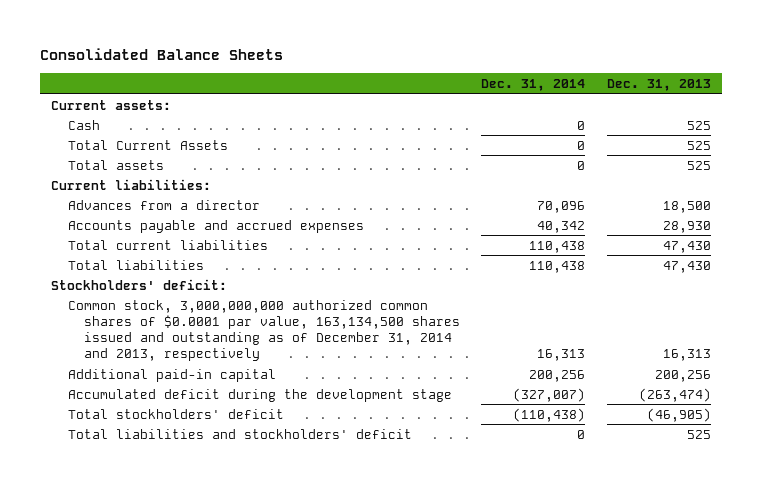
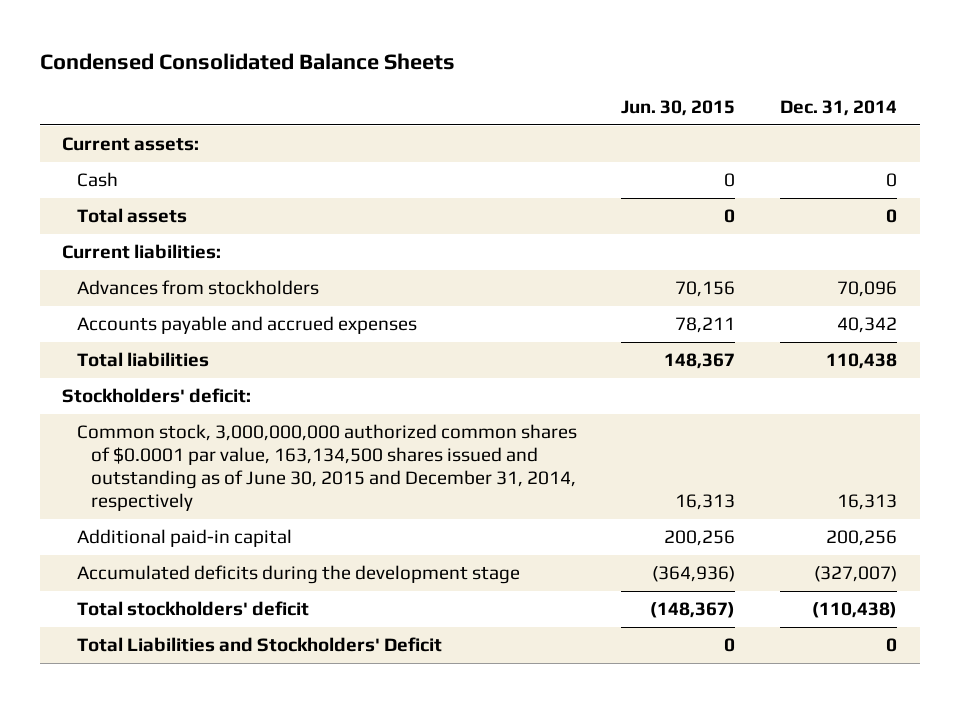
[40,48,284,61] Consolidated Balance Sheets -> [39,53,455,71] Condensed Consolidated Balance Sheets
[607,78,712,91] Dec. 31, 2013 -> none
none -> [621,99,736,116] Jun. 30, 2015
[67,139,228,150] Total Current Assets -> none
[67,199,260,210] Advances from a director -> [76,280,319,296] Advances from stockholders
[67,239,268,250] Total current liabilities -> none
[67,299,460,362] Common stock, 3,000,000,000 authorized common shares of $0.0001 par value, 163,134,500 shares issued and outstanding as of December 31, 2014 and 2013, respectively -> [76,424,577,512] Common stock, 3,000,000,000 authorized common shares of $0.0001 par value, 163,134,500 shares issued and outstanding as of June 30, 2015 and December 31, 2014, respectively
[67,388,452,402] Accumulated deficit during the development stage -> [76,565,520,585] Accumulated deficits during the development stage
[67,428,412,439] Total liabilities and stockholders' deficit -> [76,637,442,653] Total Liabilities and Stockholders' Deficit

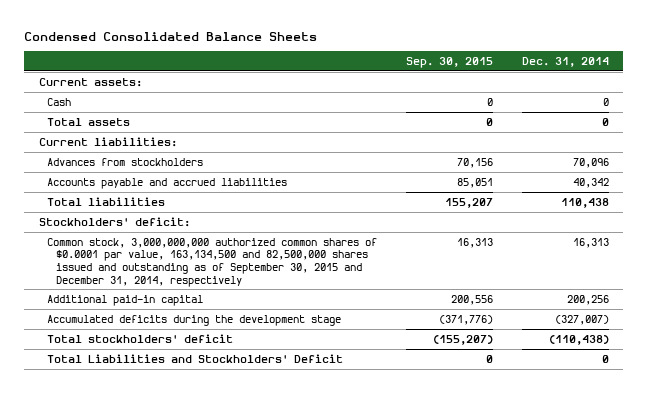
[621,99,736,116] Jun. 30, 2015 -> none
none -> [405,56,493,68] Sep. 30, 2015
[76,316,417,335] Accounts payable and accrued expenses -> [47,177,288,189] Accounts payable and accrued liabilities
[76,424,577,512] Common stock, 3,000,000,000 authorized common shares of $0.0001 par value, 163,134,500 shares issued and outstanding as of June 30, 2015 and December 31, 2014, respectively -> [47,237,378,287] Common stock, 3,000,000,000 authorized common shares of $0.0001 par value, 163,134,500 and 82,500,000 shares issued and outstanding as of September 30, 2015 and December 31, 2014, respectively

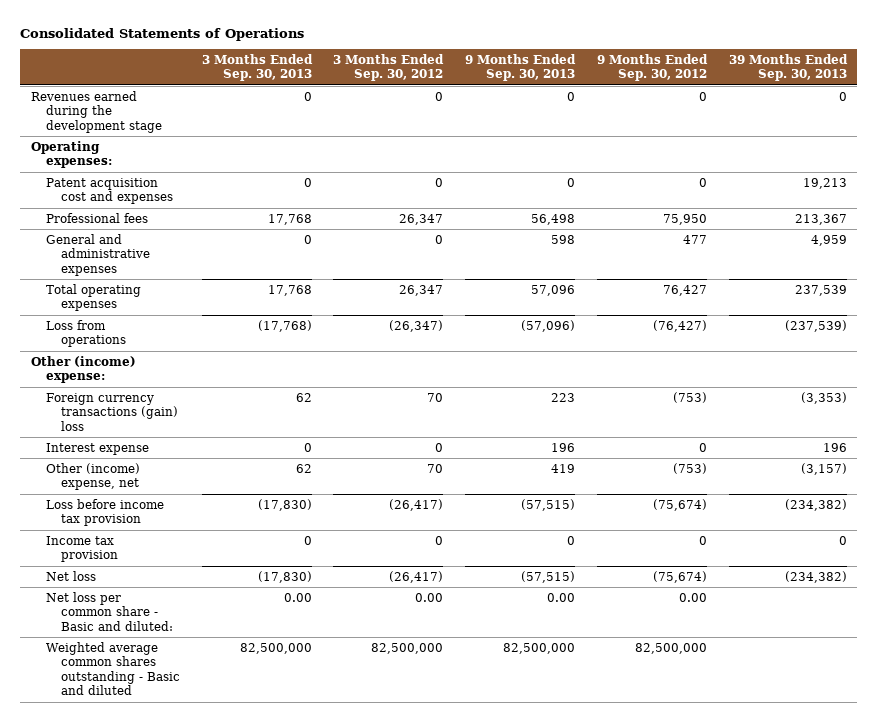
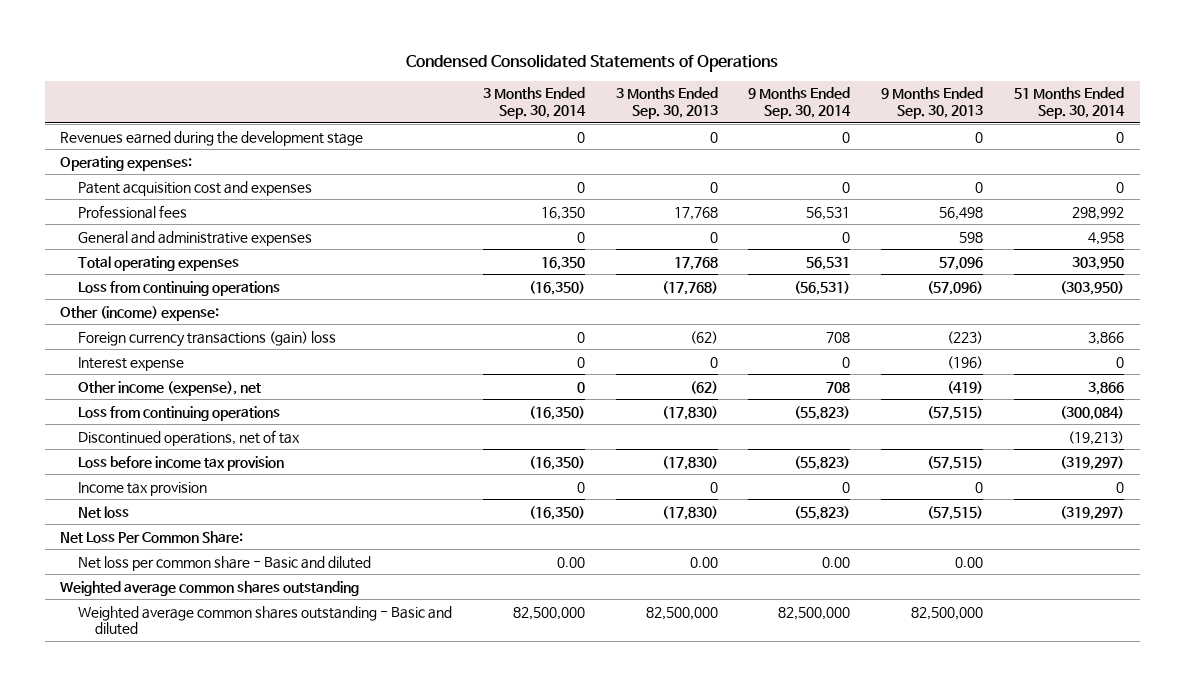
[19,27,304,41] Consolidated Statements of Operations -> [406,53,779,72] Condensed Consolidated Statements of Operations
[333,53,445,82] 3 Months Ended Sep. 30, 2012 -> none
[596,53,708,82] 9 Months Ended Sep. 30, 2012 -> none
[728,53,848,82] 39 Months Ended Sep. 30, 2013 -> none
none -> [482,87,586,120] 3 Months Ended Sep. 30, 2014
none -> [748,87,852,120] 9 Months Ended Sep. 30, 2014
none -> [1014,87,1126,120] 51 Months Ended Sep. 30, 2014
[45,319,126,348] Loss from operations -> [77,280,280,296] Loss from continuing operations
[295,392,312,402] 62 -> [689,330,718,344] (62)
[551,392,576,402] 223 -> [947,330,984,344] (223)
[551,442,576,452] 196 -> [947,355,984,369] (196)
[45,462,140,491] Other (income) expense, net -> [77,380,261,396] Other income (expense), net
[295,463,312,473] 62 -> [689,380,718,394] (62)
[551,463,576,473] 419 -> [947,380,984,394] (419)
none -> [77,405,280,421] Loss from continuing operations
none -> [77,429,300,446] Discontinued operations, net of tax
none -> [60,530,244,543] Net Loss Per Common Share:
[45,591,173,631] Net loss per common share - Basic and diluted: -> [77,555,371,571] Net loss per common share - Basic and diluted
none -> [60,580,360,596] Weighted average common shares outstanding

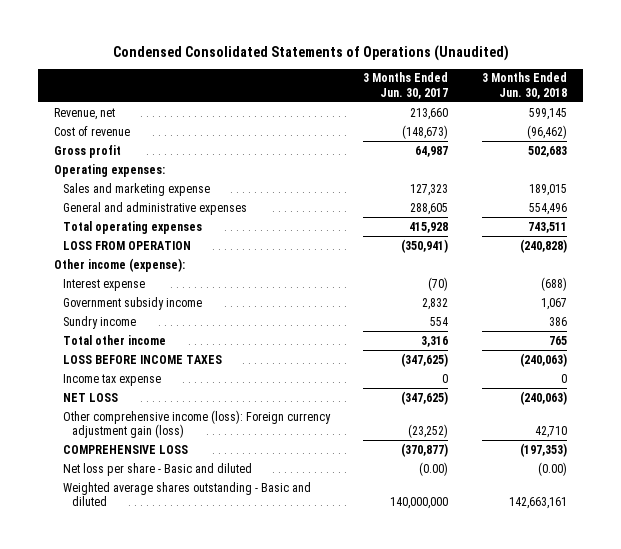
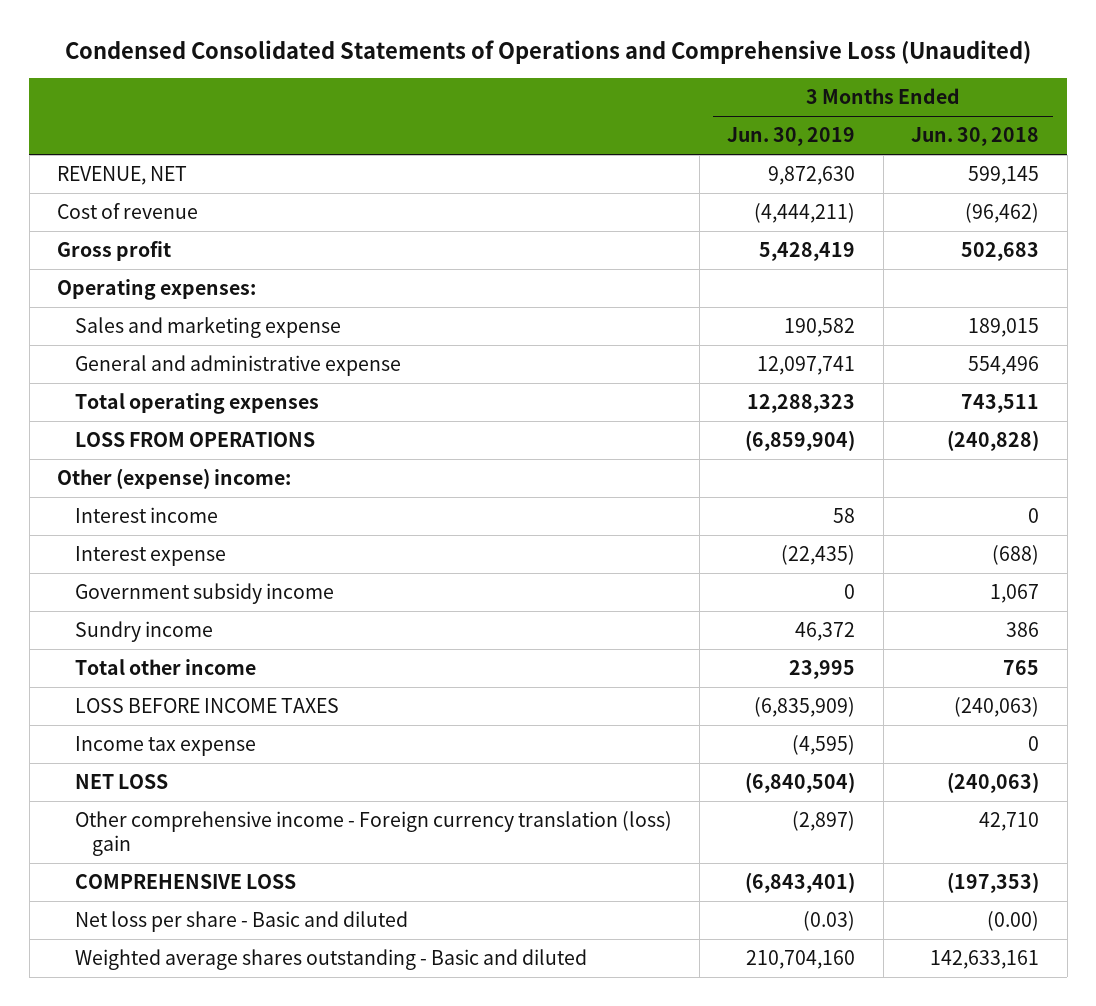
[112,44,509,61] Condensed Consolidated Statements of Operations (Unaudited) -> [65,40,1032,65] Condensed Consolidated Statements of Operations and Comprehensive Loss (Unaudited)
[363,72,449,99] 3 Months Ended Jun. 30, 2017 -> none
none -> [727,127,856,147] Jun. 30, 2019
[54,107,116,120] Revenue, net -> [57,166,188,186] REVENUE, NET
[63,201,248,215] General and administrative expenses -> [74,355,401,377] General and administrative expense
[63,240,192,250] LOSS FROM OPERATION -> [74,432,315,448] LOSS FROM OPERATIONS
[54,257,186,272] Other income (expense): -> [57,468,292,490] Other (expense) income:
none -> [74,507,218,524] Interest income
[63,409,332,439] Other comprehensive income (loss): Foreign currency adjustment gain (loss) -> [74,811,672,856] Other comprehensive income - Foreign currency translation (loss) gain
[508,497,567,510] 142,663,161 -> [930,950,1040,970] 142,633,161

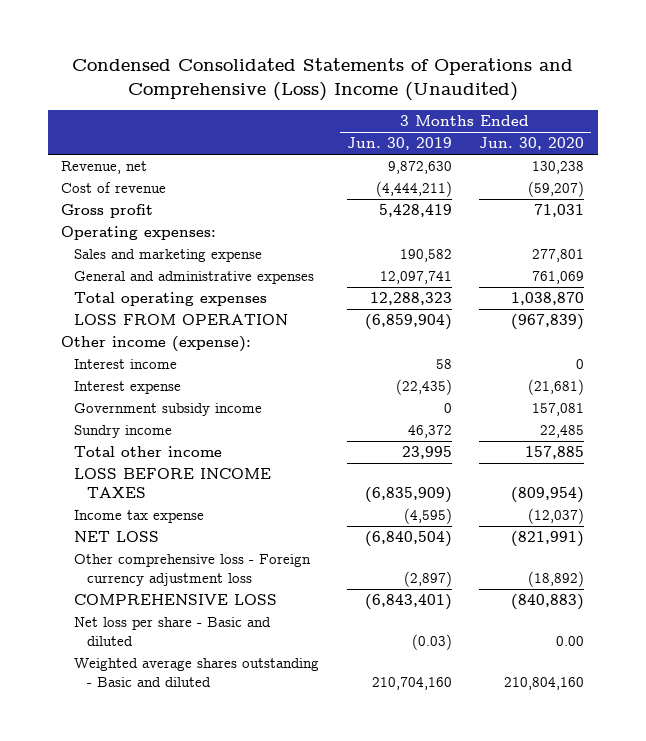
[65,40,1032,65] Condensed Consolidated Statements of Operations and Comprehensive Loss (Unaudited) -> [71,58,573,101] Condensed Consolidated Statements of Operations and Comprehensive (Loss) Income (Unaudited)
[911,127,1040,147] Jun. 30, 2018 -> none
none -> [479,137,585,151] Jun. 30, 2020
[57,166,188,186] REVENUE, NET -> [61,161,148,175] Revenue, net
[74,355,401,377] General and administrative expense -> [74,271,315,285] General and administrative expenses
[74,432,315,448] LOSS FROM OPERATIONS -> [74,314,289,326] LOSS FROM OPERATION
[57,468,292,490] Other (expense) income: -> [61,336,252,353] Other income (expense):
[74,811,672,856] Other comprehensive income - Foreign currency translation (loss) gain -> [74,554,312,586] Other comprehensive loss - Foreign currency adjustment loss

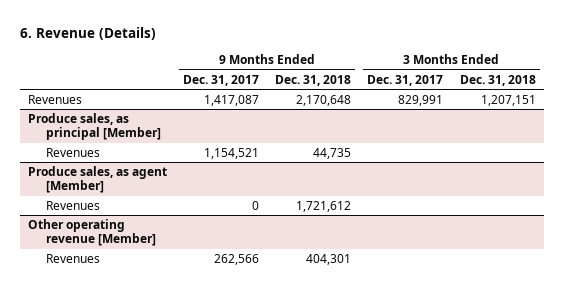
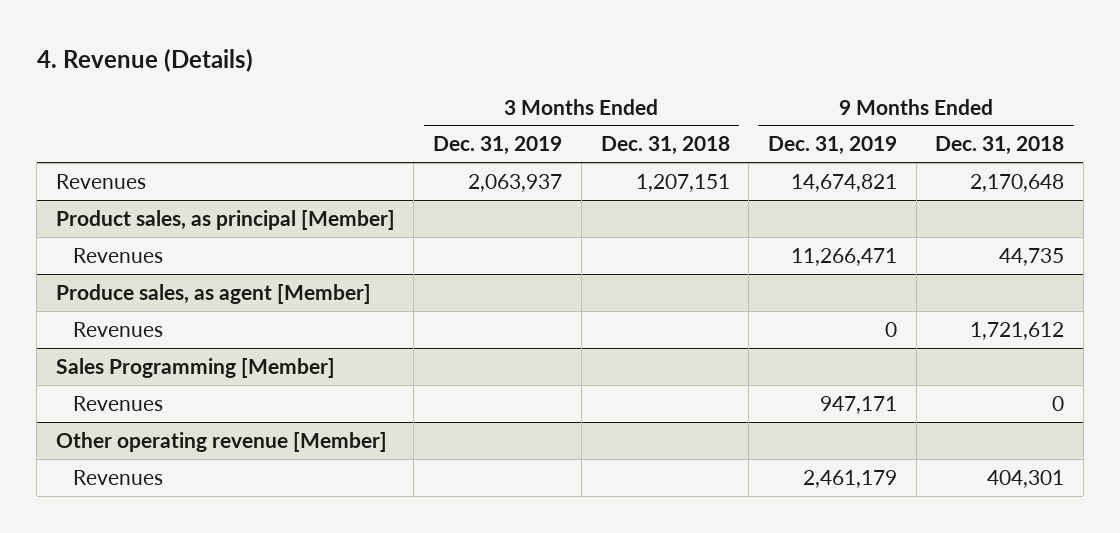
[20,27,157,41] 6. Revenue (Details) -> [36,49,253,73] 4. Revenue (Details)
[183,74,260,86] Dec. 31, 2017 -> none
[367,74,444,86] Dec. 31, 2017 -> none
none -> [433,136,563,156] Dec. 31, 2019
none -> [767,136,897,156] Dec. 31, 2019
[28,112,162,141] Produce sales, as principal [Member] -> [55,209,395,230] Product sales, as principal [Member]
none -> [55,357,335,378] Sales Programming [Member]
none -> [73,395,164,411] Revenues

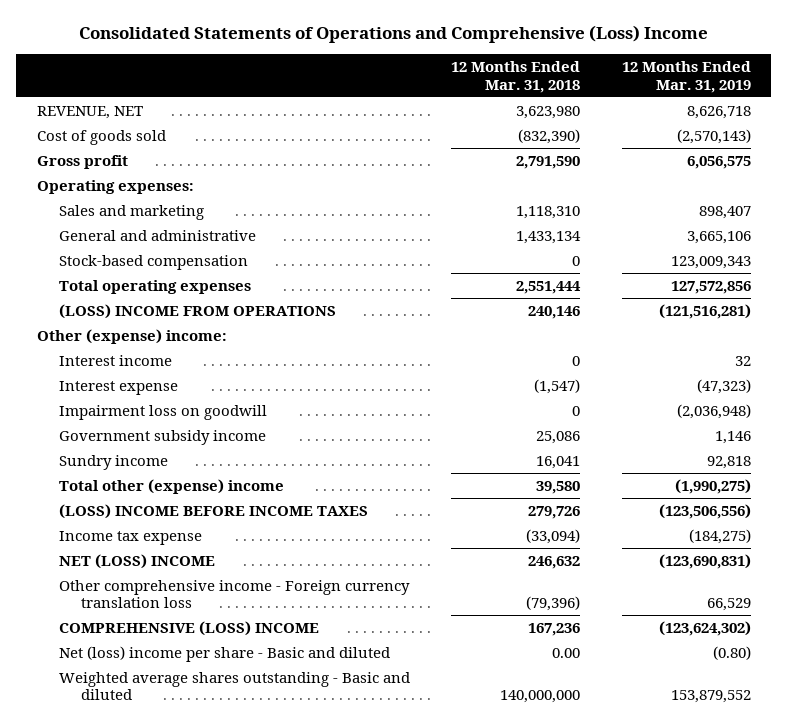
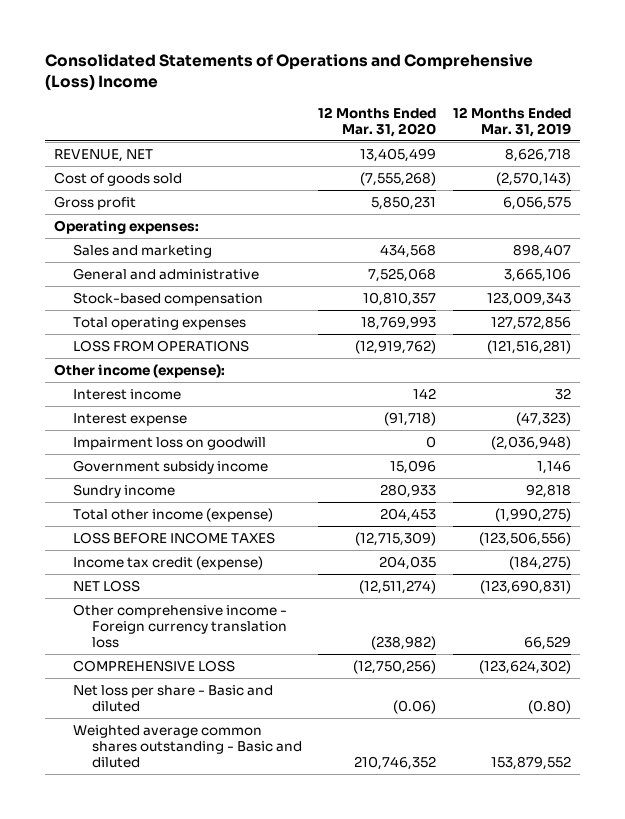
[451,61,581,93] 12 Months Ended Mar. 31, 2018 -> none
none -> [318,106,437,137] 12 Months Ended Mar. 31, 2020
[58,303,336,319] (LOSS) INCOME FROM OPERATIONS -> [72,339,249,352] LOSS FROM OPERATIONS
[36,328,227,344] Other (expense) income: -> [53,363,225,378] Other income (expense):
[58,478,284,494] Total other (expense) income -> [72,507,273,522] Total other income (expense)
[58,503,368,519] (LOSS) INCOME BEFORE INCOME TAXES -> [72,531,275,544] LOSS BEFORE INCOME TAXES
[58,530,202,545] Income tax expense -> [72,555,263,570] Income tax credit (expense)
[58,553,215,569] NET (LOSS) INCOME -> [72,579,140,592] NET LOSS
[58,620,319,636] COMPREHENSIVE (LOSS) INCOME -> [72,659,235,672] COMPREHENSIVE LOSS
[58,645,390,662] Net (loss) income per share - Basic and diluted -> [72,684,273,712] Net loss per share - Basic and diluted
[58,671,410,701] Weighted average shares outstanding - Basic and diluted -> [72,724,302,769] Weighted average common shares outstanding - Basic and diluted

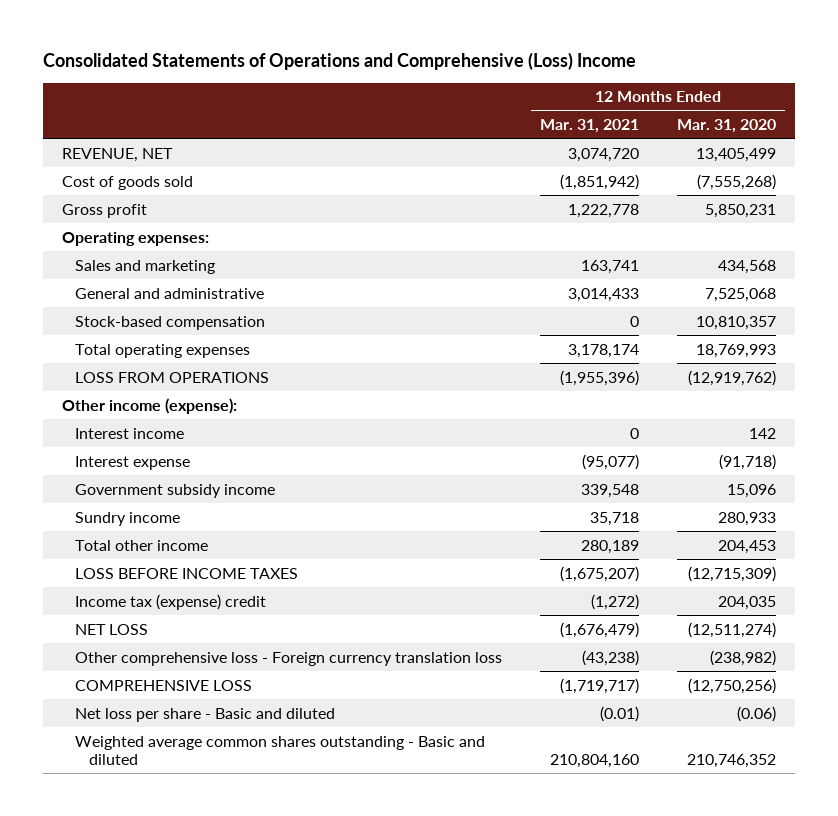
[453,106,572,137] 12 Months Ended Mar. 31, 2019 -> none
none -> [540,119,640,134] Mar. 31, 2021
[72,436,266,450] Impairment loss on goodwill -> none
[72,507,273,522] Total other income (expense) -> [75,539,209,551] Total other income
[72,555,263,570] Income tax credit (expense) -> [75,593,267,610] Income tax (expense) credit
[72,603,287,649] Other comprehensive income - Foreign currency translation loss -> [75,651,503,666] Other comprehensive loss - Foreign currency translation loss

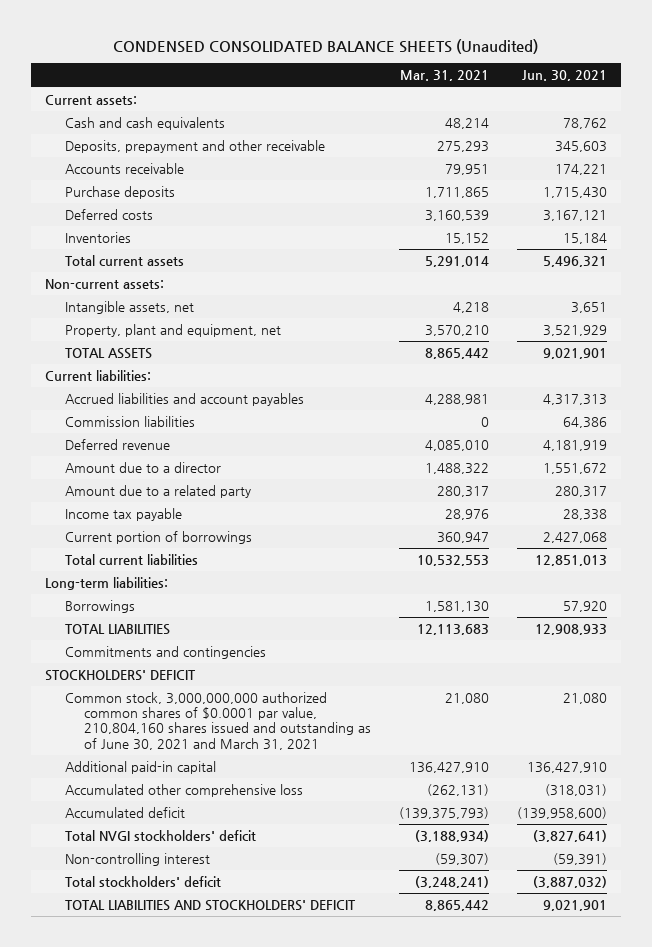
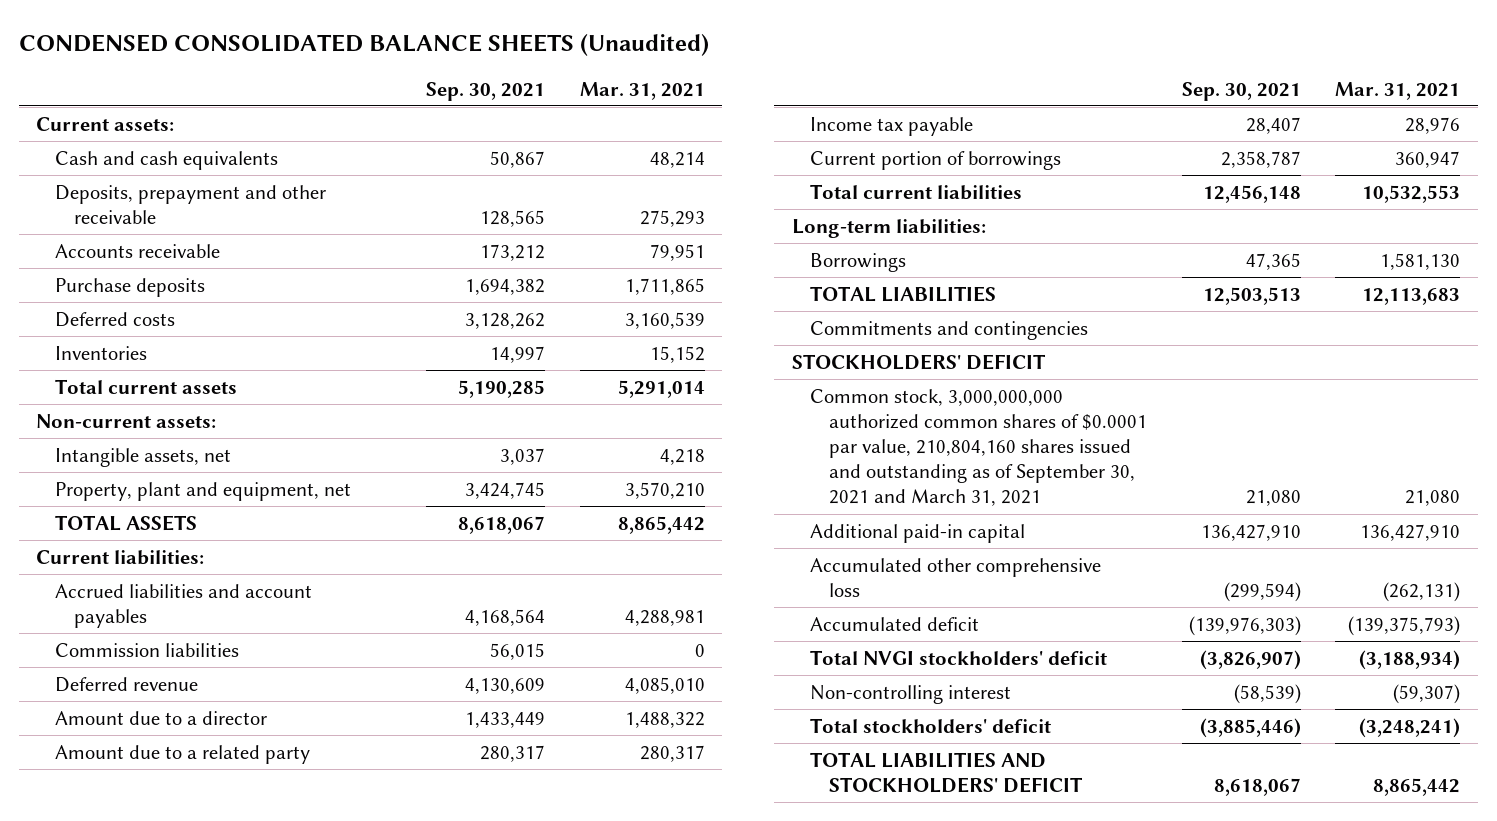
[521,70,607,82] Jun. 30, 2021 -> none
none -> [426,81,546,101] Sep. 30, 2021
[64,692,372,750] Common stock, 3,000,000,000 authorized common shares of $0.0001 par value, 210,804,160 shares issued and outstanding as of June 30, 2021 and March 31, 2021 -> [810,388,1147,507] Common stock, 3,000,000,000 authorized common shares of $0.0001 par value, 210,804,160 shares issued and outstanding as of September 30, 2021 and March 31, 2021

